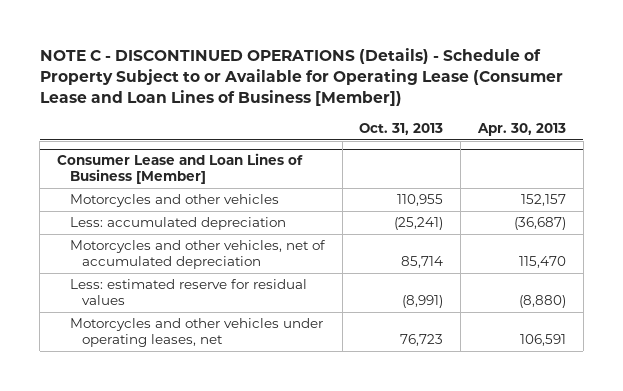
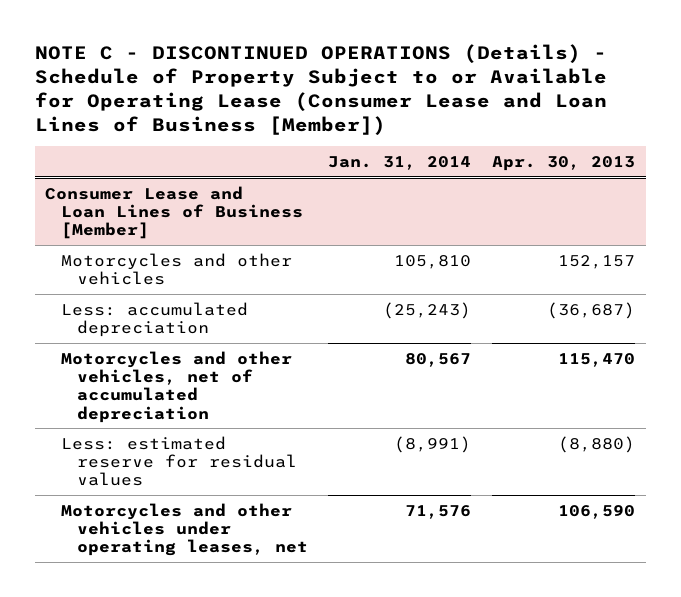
[359,123,444,136] Oct. 31, 2013 -> none
none -> [328,155,472,170] Jan. 31, 2014
[520,334,567,347] 106,591 -> [558,504,636,519] 106,590

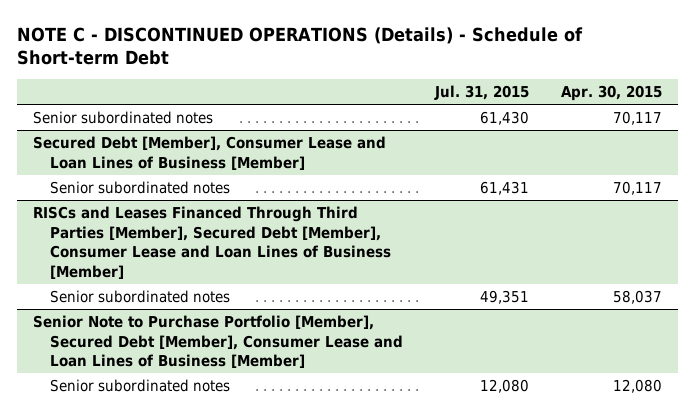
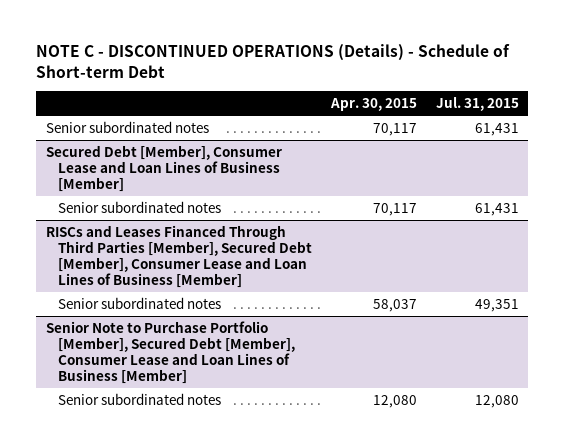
[479,111,529,126] 61,430 -> [474,122,519,136] 61,431

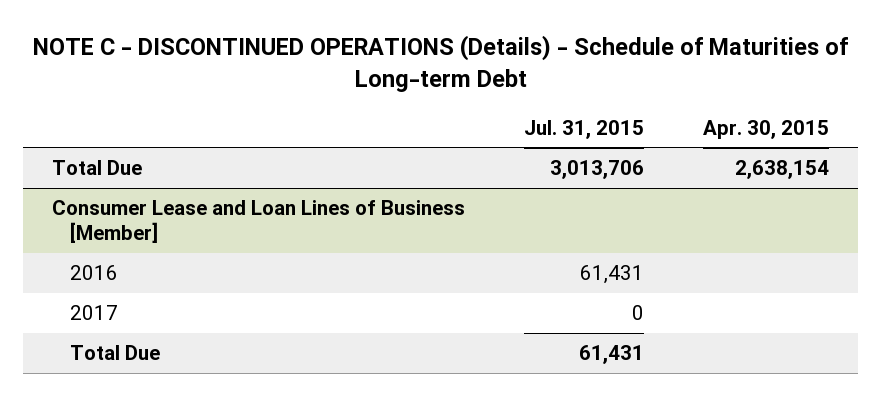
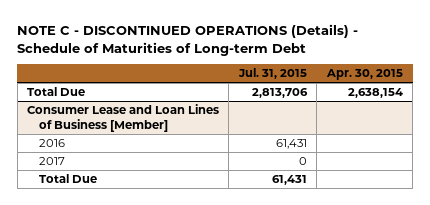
[550,160,645,180] 3,013,706 -> [251,88,308,99] 2,813,706

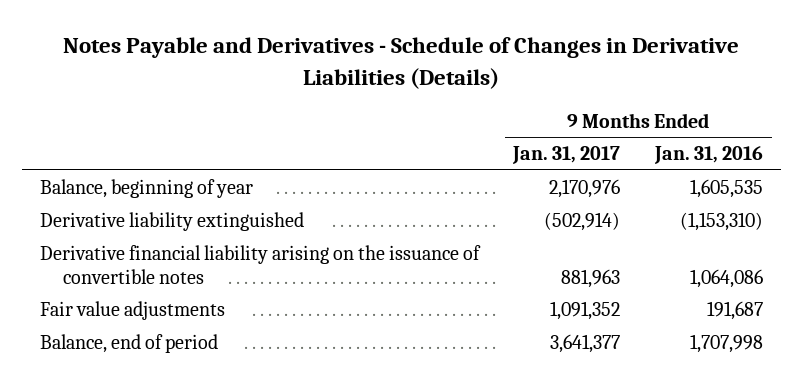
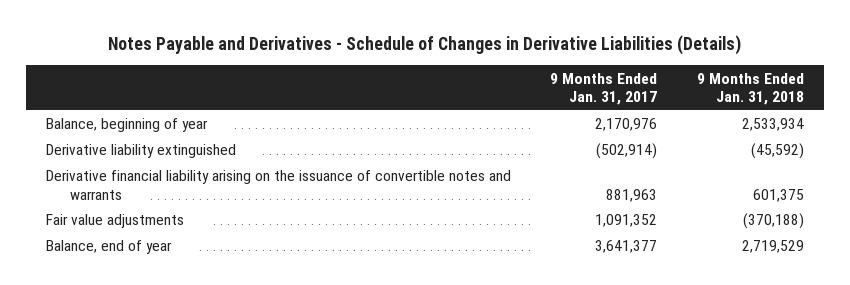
[654,146,764,165] Jan. 31, 2016 -> none
none -> [696,72,804,105] 9 Months Ended Jan. 31, 2018
[39,245,481,284] Derivative financial liability arising on the issuance of convertible notes -> [45,170,511,200] Derivative financial liability arising on the issuance of convertible notes and warrants
[39,334,218,354] Balance, end of period -> [45,240,172,255] Balance, end of year

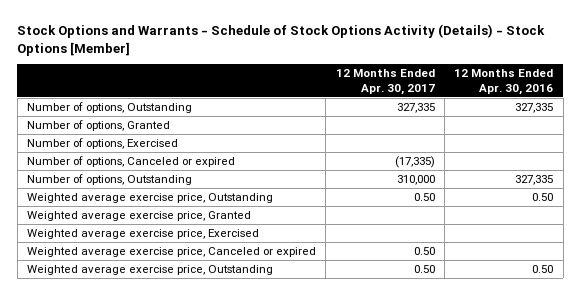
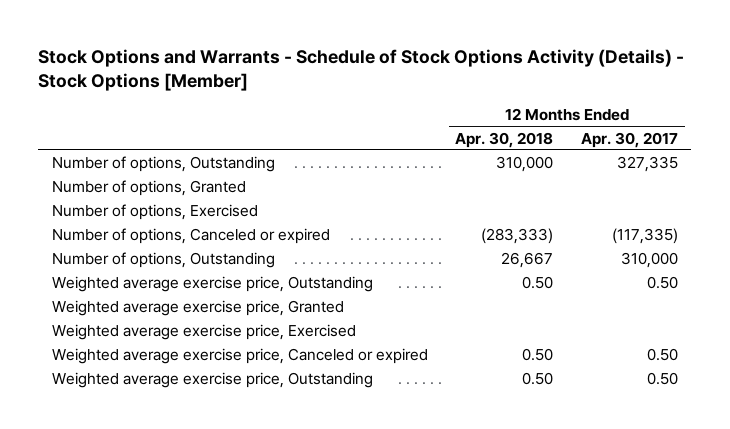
[454,69,554,95] 12 Months Ended Apr. 30, 2016 -> none
none -> [455,131,554,148] Apr. 30, 2018
[394,155,435,168] (17,335) -> [611,228,678,245] (117,335)

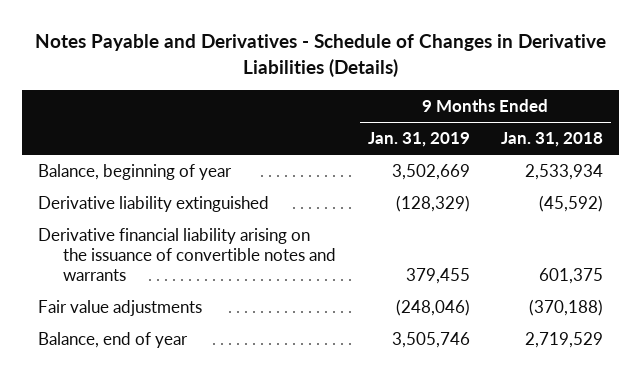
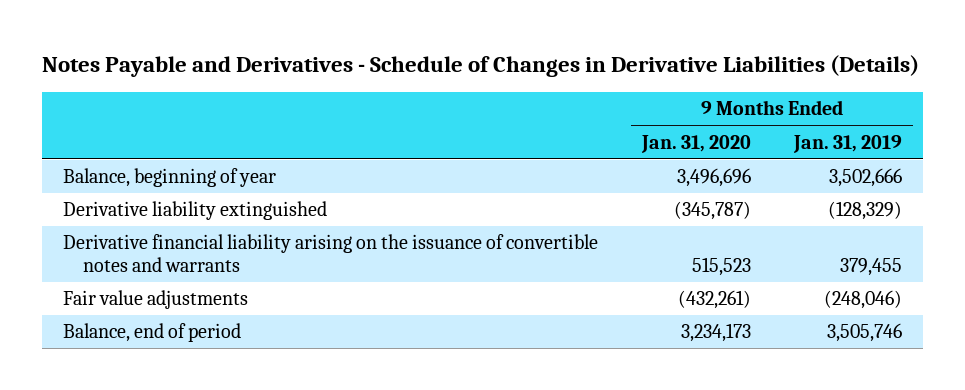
[501,132,604,148] Jan. 31, 2018 -> none
none -> [640,134,751,153] Jan. 31, 2020
[391,163,470,180] 3,502,669 -> [828,168,902,188] 3,502,666
[37,331,188,348] Balance, end of year -> [63,323,242,343] Balance, end of period

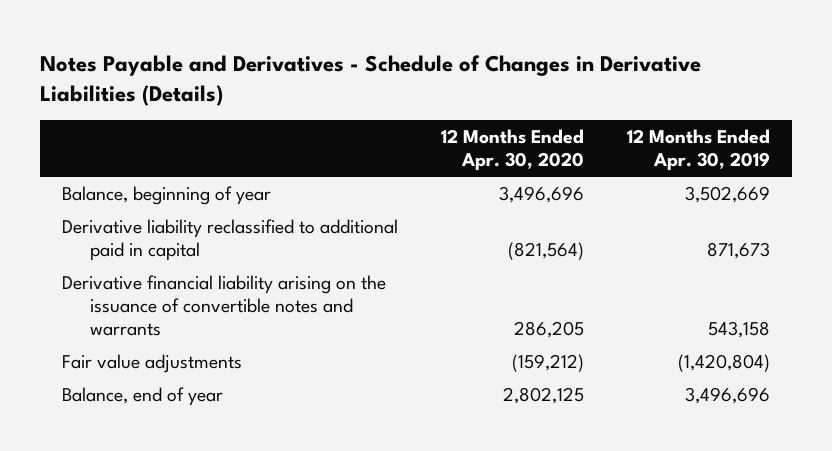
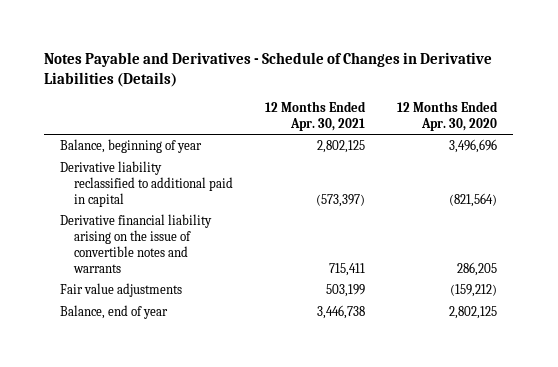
[627,129,771,172] 12 Months Ended Apr. 30, 2019 -> none
none -> [265,100,367,131] 12 Months Ended Apr. 30, 2021
[61,274,386,337] Derivative financial liability arising on the issuance of convertible notes and warrants -> [60,214,213,273] Derivative financial liability arising on the issue of convertible notes and warrants

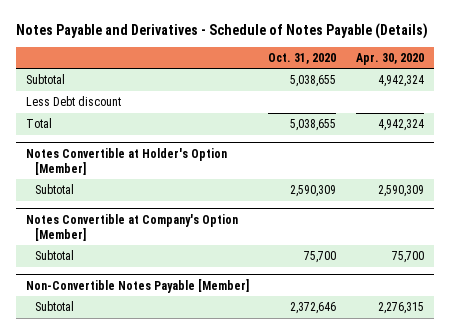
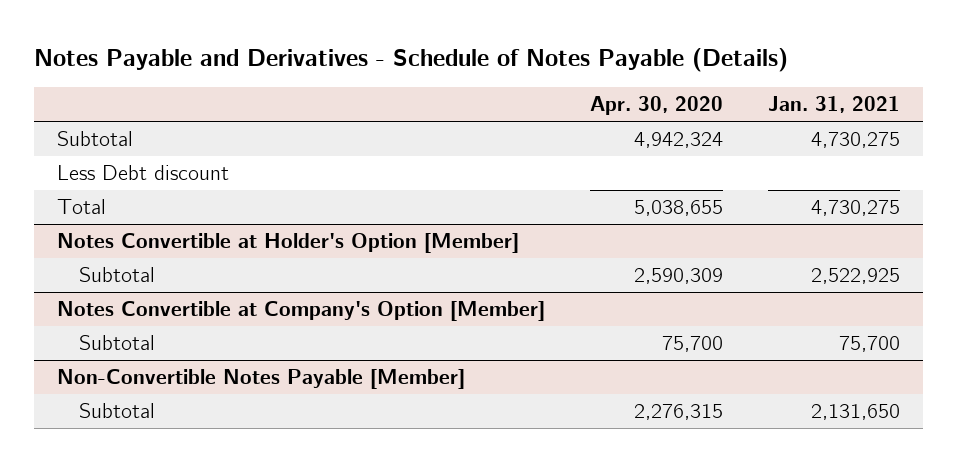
[268,52,337,64] Oct. 31, 2020 -> none
none -> [768,96,901,114] Jan. 31, 2021
[377,119,424,132] 4,942,324 -> [634,200,724,217] 5,038,655

